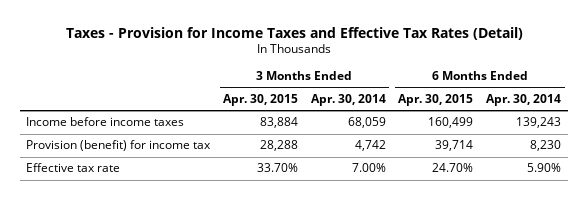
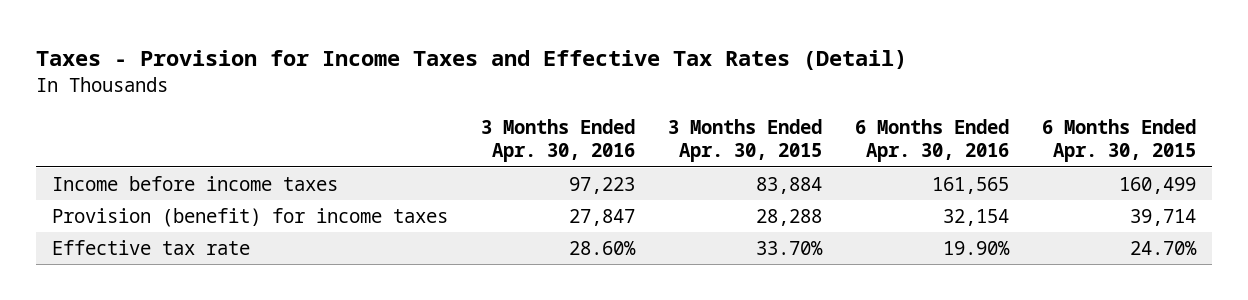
[310,94,386,107] Apr. 30, 2014 -> none
[486,94,562,107] Apr. 30, 2014 -> none
none -> [481,118,636,163] 3 Months Ended Apr. 30, 2016
none -> [854,118,1009,163] 6 Months Ended Apr. 30, 2016
[25,140,211,152] Provision (benefit) for income tax -> [52,208,449,228] Provision (benefit) for income taxes

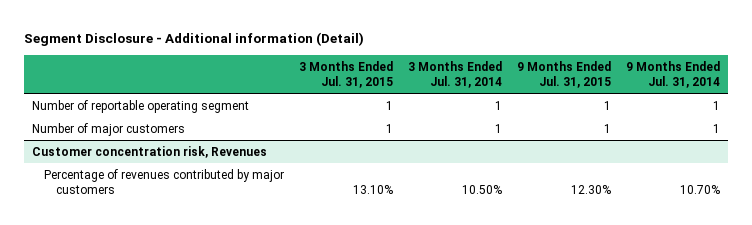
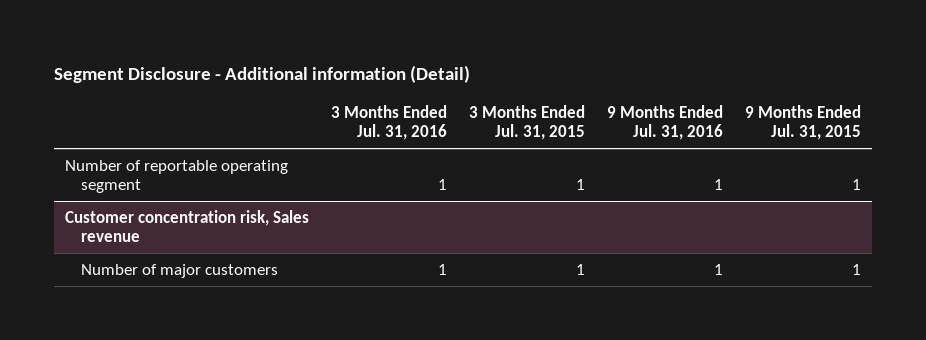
[408,60,503,88] 3 Months Ended Jul. 31, 2014 -> none
[626,60,721,88] 9 Months Ended Jul. 31, 2014 -> none
none -> [331,104,448,141] 3 Months Ended Jul. 31, 2016
none -> [607,104,724,141] 9 Months Ended Jul. 31, 2016
none -> [65,209,310,243] Customer concentration risk, Sales revenue
[31,145,267,158] Customer concentration risk, Revenues -> none
[44,168,285,195] Percentage of revenues contributed by major customers -> none

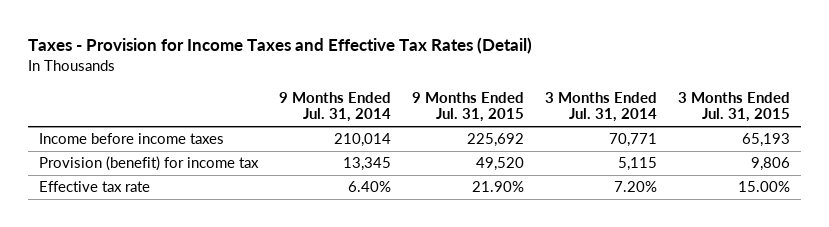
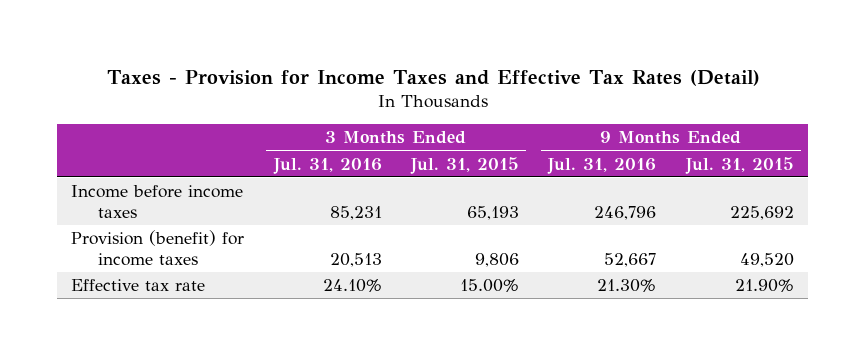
[279,91,392,123] 9 Months Ended Jul. 31, 2014 -> none
[545,91,658,123] 3 Months Ended Jul. 31, 2014 -> none
none -> [272,157,382,174] Jul. 31, 2016
none -> [547,157,657,174] Jul. 31, 2016
[38,156,259,172] Provision (benefit) for income tax -> [71,230,245,266] Provision (benefit) for income taxes

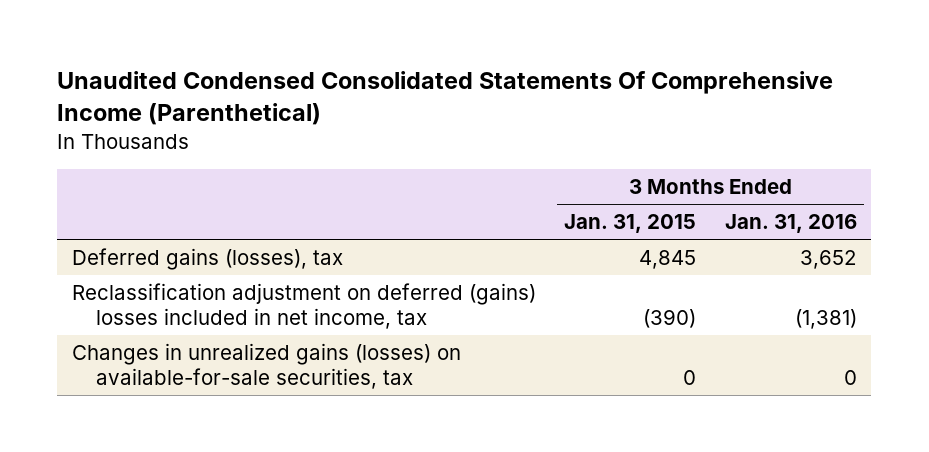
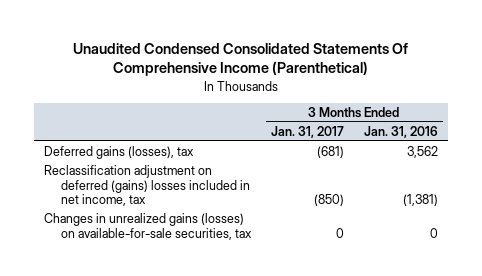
[564,214,697,234] Jan. 31, 2015 -> none
none -> [270,125,344,138] Jan. 31, 2017
[799,250,857,270] 3,652 -> [407,145,439,158] 3,562

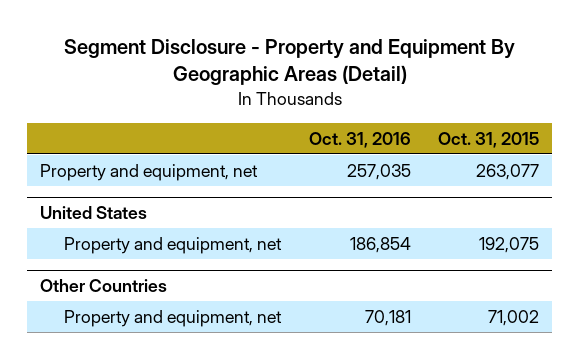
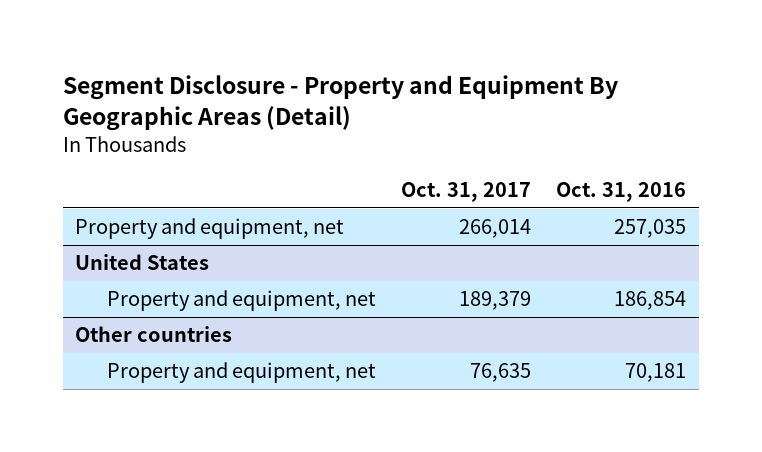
[437,131,539,148] Oct. 31, 2015 -> none
none -> [401,182,532,203] Oct. 31, 2017
[40,279,168,293] Other Countries -> [75,326,233,343] Other countries

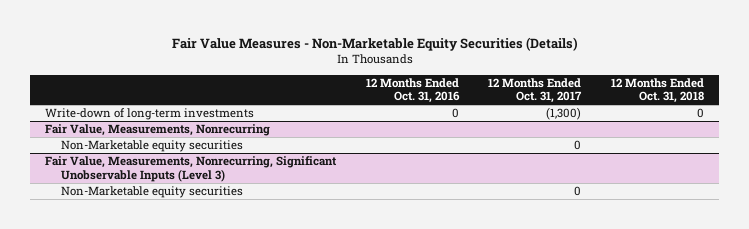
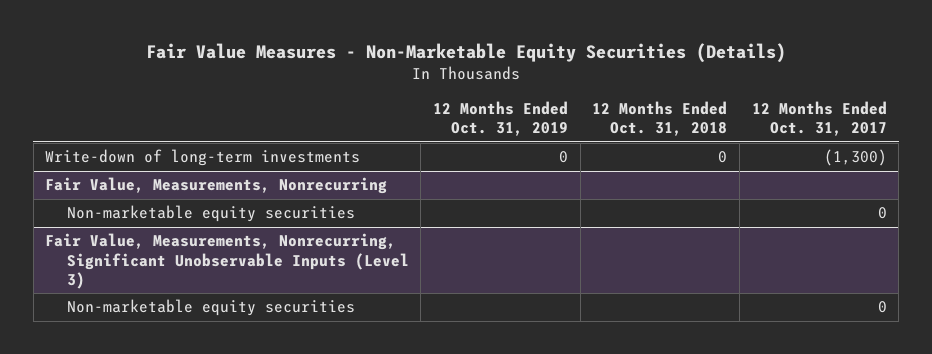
[365,77,460,104] 12 Months Ended Oct. 31, 2016 -> none
none -> [432,100,568,137] 12 Months Ended Oct. 31, 2019
[60,140,243,153] Non-Marketable equity securities -> [66,205,355,223] Non-marketable equity securities
[60,186,243,199] Non-Marketable equity securities -> [66,299,355,317] Non-marketable equity securities

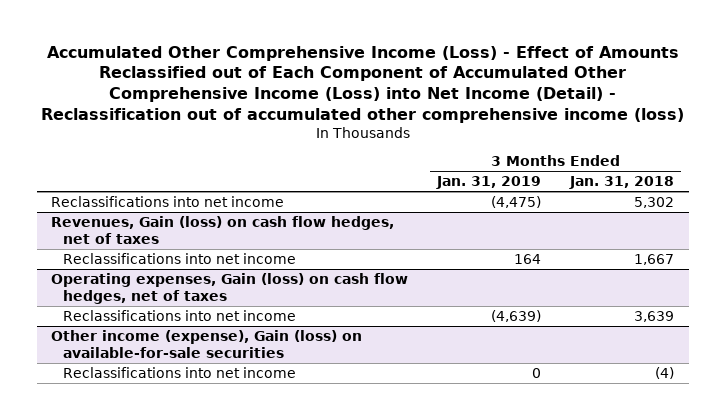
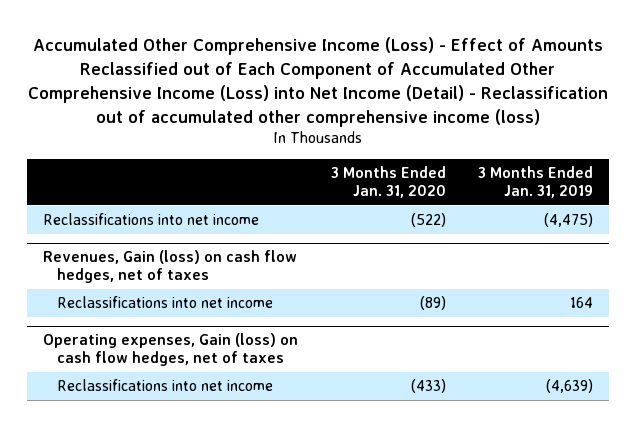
[569,176,675,190] Jan. 31, 2018 -> none
none -> [330,165,446,199] 3 Months Ended Jan. 31, 2020
[51,329,363,358] Other income (expense), Gain (loss) on available-for-sale securities -> none
[62,366,296,378] Reclassifications into net income -> none

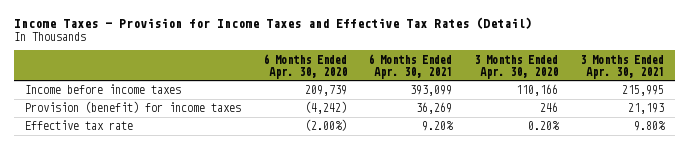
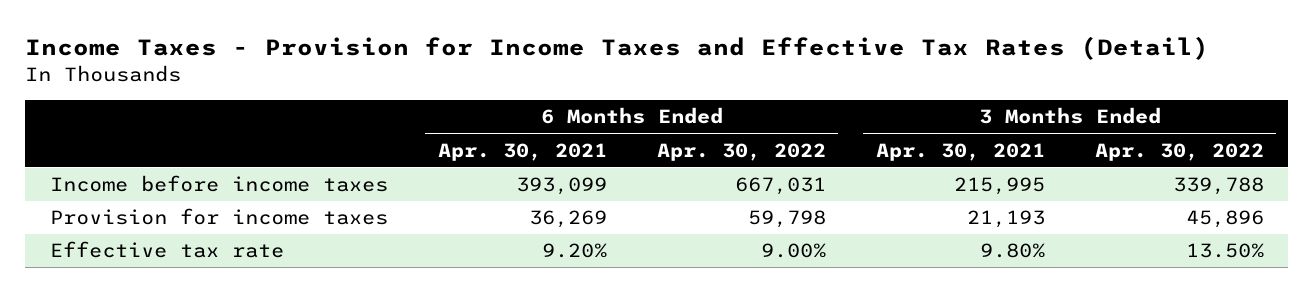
[262,53,347,79] 6 Months Ended Apr. 30, 2020 -> none
[474,54,559,79] 3 Months Ended Apr. 30, 2020 -> none
none -> [656,142,826,161] Apr. 30, 2022
none -> [1094,142,1264,161] Apr. 30, 2022
[24,101,241,114] Provision (benefit) for income taxes -> [49,208,388,226] Provision for income taxes

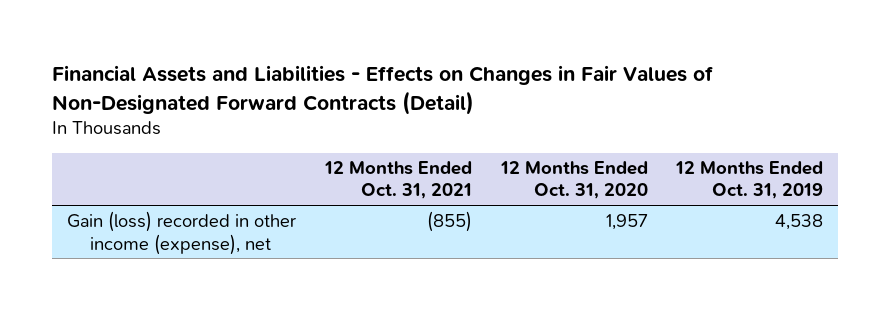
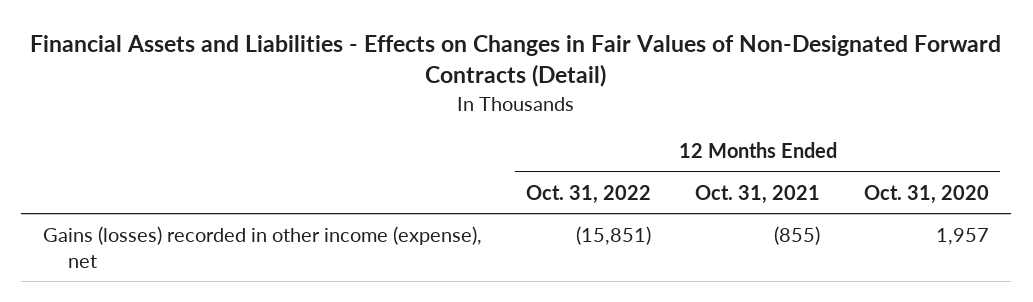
[675,160,824,200] 12 Months Ended Oct. 31, 2019 -> none
none -> [526,184,652,204] Oct. 31, 2022
[66,211,296,255] Gain (loss) recorded in other income (expense), net -> [43,225,483,268] Gains (losses) recorded in other income (expense), net

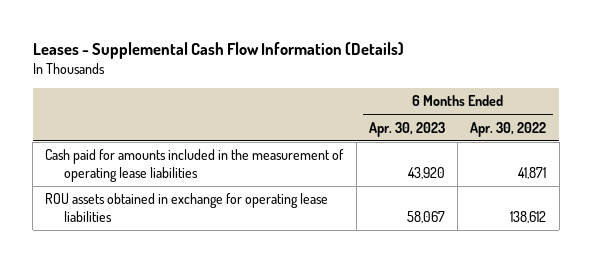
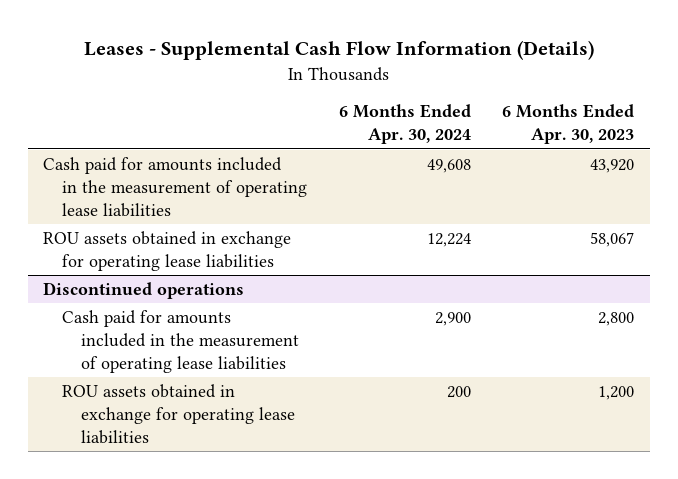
[470,121,547,137] Apr. 30, 2022 -> none
none -> [338,104,471,145] 6 Months Ended Apr. 30, 2024
none -> [43,281,245,299] Discontinued operations
none -> [62,309,299,373] Cash paid for amounts included in the measurement of operating lease liabilities
none -> [62,383,295,444] ROU assets obtained in exchange for operating lease liabilities

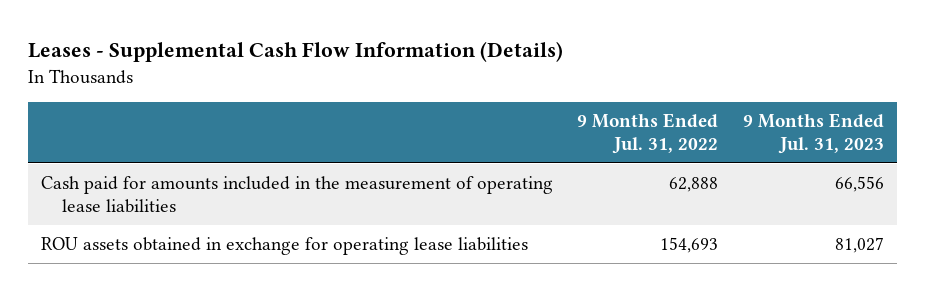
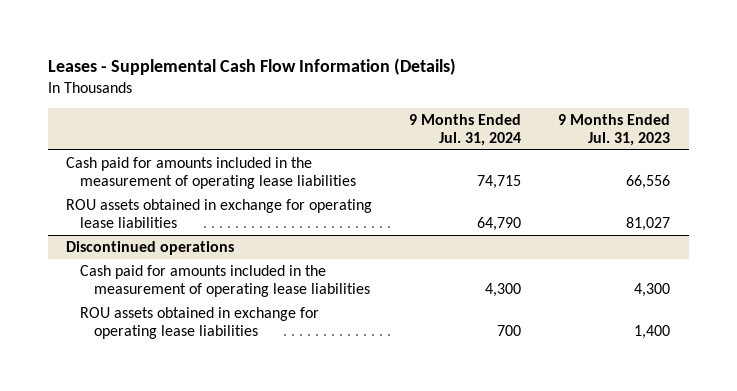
[577,112,719,154] 9 Months Ended Jul. 31, 2022 -> none
none -> [409,113,522,146] 9 Months Ended Jul. 31, 2024
none -> [66,240,235,255] Discontinued operations
none -> [79,264,370,298] Cash paid for amounts included in the measurement of operating lease liabilities
none -> [79,306,319,340] ROU assets obtained in exchange for operating lease liabilities

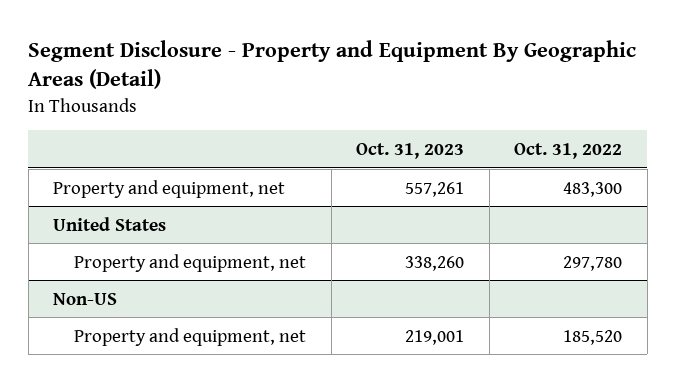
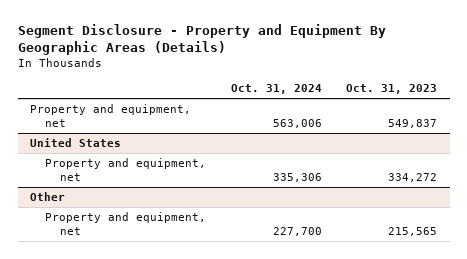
[28,40,637,90] Segment Disclosure - Property and Equipment By Geographic Areas (Detail) -> [17,24,386,56] Segment Disclosure - Property and Equipment By Geographic Areas (Details)
[514,142,623,159] Oct. 31, 2022 -> none
none -> [230,84,322,95] Oct. 31, 2024
[405,181,465,197] 557,261 -> [388,118,438,128] 549,837
[405,255,465,271] 338,260 -> [388,172,438,182] 334,272
[52,292,117,305] Non-US -> [30,192,66,202] Other
[405,329,465,345] 219,001 -> [388,226,438,236] 215,565

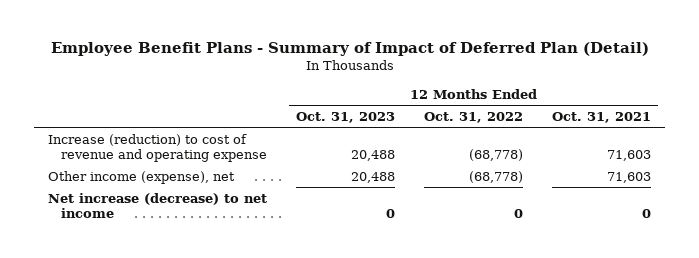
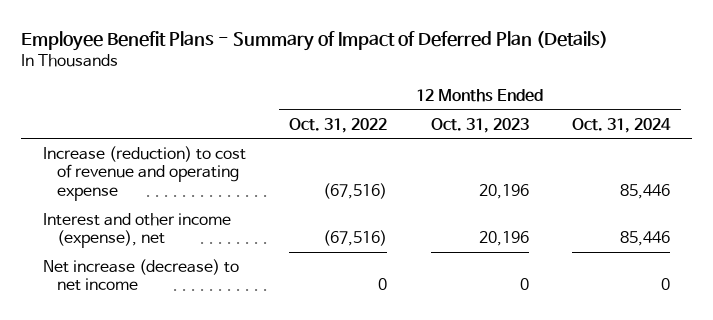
[50,42,649,57] Employee Benefit Plans - Summary of Impact of Deferred Plan (Detail) -> [21,31,609,52] Employee Benefit Plans - Summary of Impact of Deferred Plan (Details)
[551,111,651,123] Oct. 31, 2021 -> none
none -> [572,117,672,133] Oct. 31, 2024
[351,149,396,161] 20,488 -> [478,183,529,199] 20,196
[469,148,524,161] (68,778) -> [323,182,388,199] (67,516)
[48,170,236,184] Other income (expense), net -> [42,212,231,249] Interest and other income (expense), net
[351,171,396,183] 20,488 -> [478,231,529,247] 20,196
[469,170,524,183] (68,778) -> [323,230,388,247] (67,516)

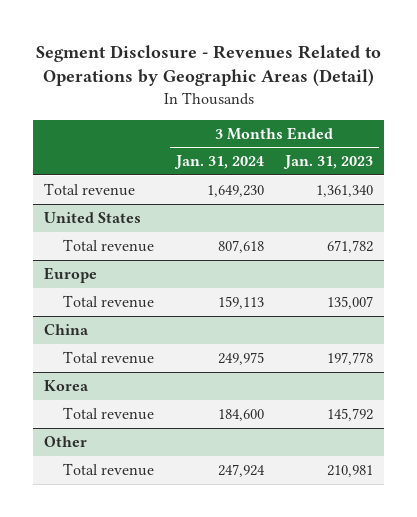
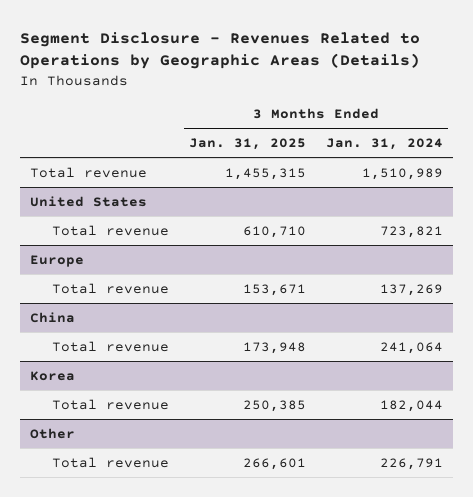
[35,44,381,87] Segment Disclosure - Revenues Related to Operations by Geographic Areas (Detail) -> [20,31,421,70] Segment Disclosure - Revenues Related to Operations by Geographic Areas (Details)
[283,155,374,170] Jan. 31, 2023 -> none
none -> [188,137,306,150] Jan. 31, 2025
[206,184,264,197] 1,649,230 -> [362,167,444,180] 1,510,989
[217,239,264,253] 807,618 -> [380,225,444,238] 723,821
[217,295,264,309] 159,113 -> [380,283,444,296] 137,269
[217,351,264,365] 249,975 -> [380,341,444,354] 241,064
[217,408,264,421] 184,600 -> [380,399,444,412] 182,044
[217,463,265,477] 247,924 -> [380,457,444,470] 226,791

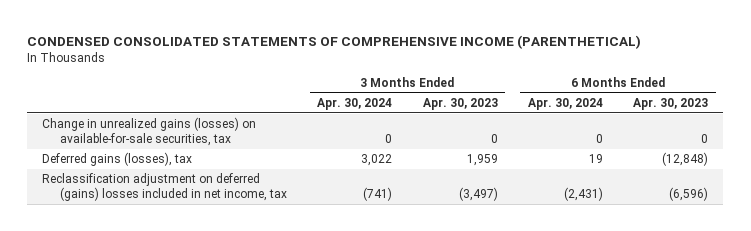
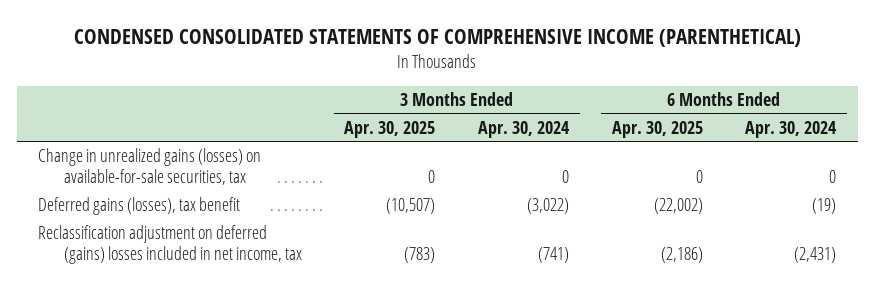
[422,97,498,110] Apr. 30, 2023 -> none
[633,97,709,110] Apr. 30, 2023 -> none
none -> [344,120,436,138] Apr. 30, 2025
none -> [611,120,703,138] Apr. 30, 2025
[42,152,193,167] Deferred gains (losses), tax -> [38,197,241,216] Deferred gains (losses), tax benefit
[361,154,393,167] 3,022 -> [527,198,570,215] (3,022)
[588,154,603,164] 19 -> [812,198,837,215] (19)

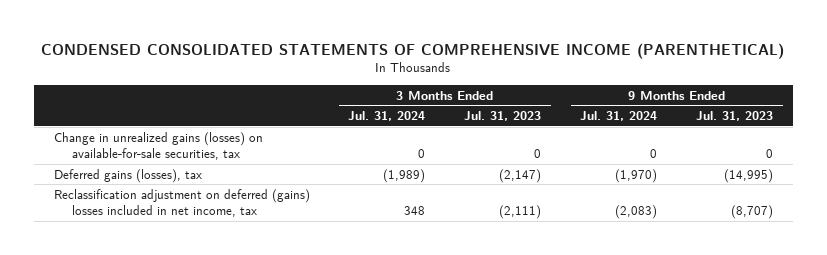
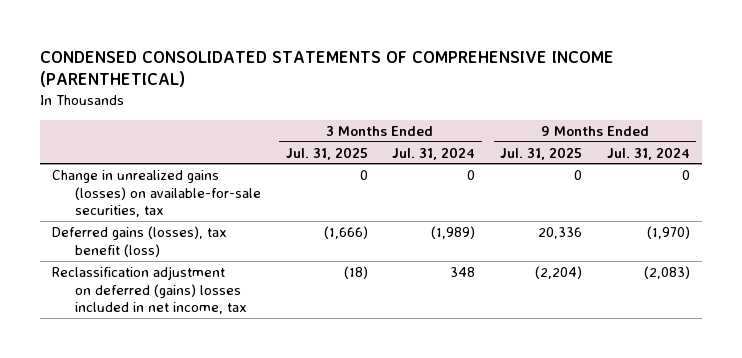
[464,111,542,122] Jul. 31, 2023 -> none
[696,111,774,122] Jul. 31, 2023 -> none
none -> [285,146,368,160] Jul. 31, 2025
none -> [500,146,583,160] Jul. 31, 2025
[53,168,202,183] Deferred gains (losses), tax -> [52,225,228,257] Deferred gains (losses), tax benefit (loss)

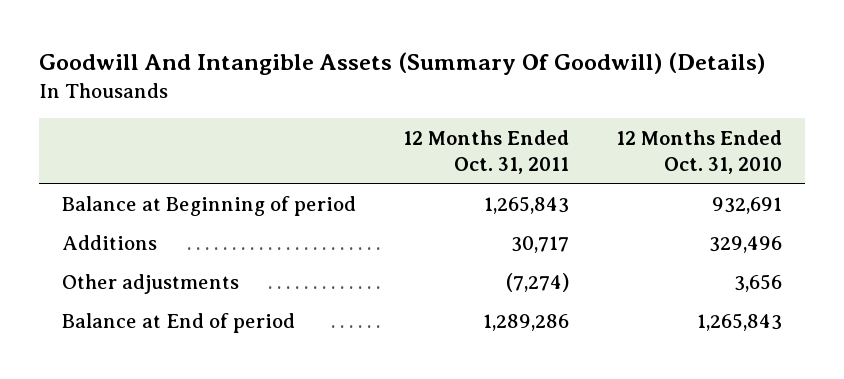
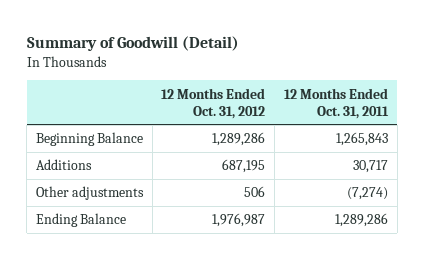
[38,52,765,76] Goodwill And Intangible Assets (Summary Of Goodwill) (Details) -> [26,36,239,52] Summary of Goodwill (Detail)
[616,129,783,174] 12 Months Ended Oct. 31, 2010 -> none
none -> [161,87,266,119] 12 Months Ended Oct. 31, 2012
[62,195,357,216] Balance at Beginning of period -> [35,132,143,147] Beginning Balance
[62,312,296,333] Balance at End of period -> [35,213,126,228] Ending Balance

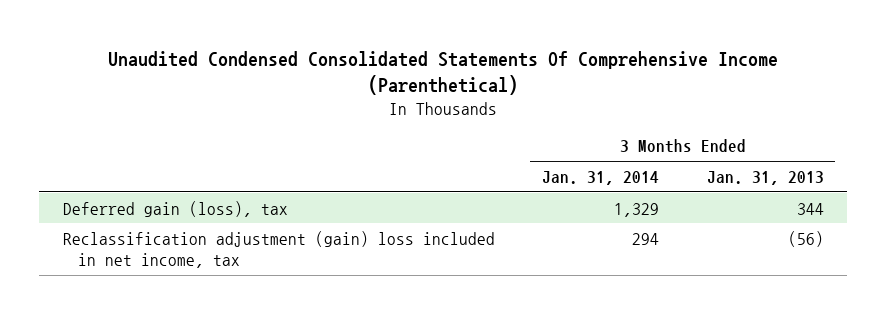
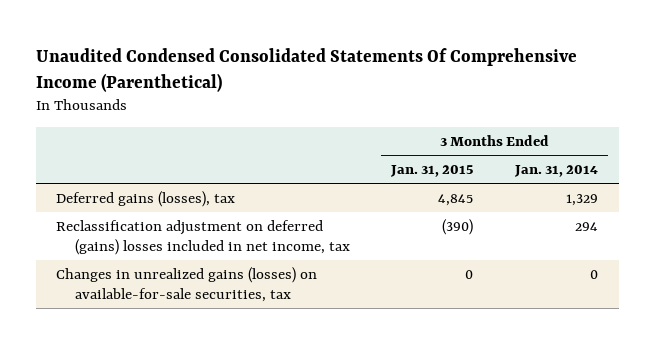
[706,170,824,185] Jan. 31, 2013 -> none
none -> [390,164,474,177] Jan. 31, 2015
[62,200,288,217] Deferred gain (loss), tax -> [56,190,236,207] Deferred gains (losses), tax
[62,230,495,269] Reclassification adjustment (gain) loss included in net income, tax -> [56,219,350,256] Reclassification adjustment on deferred (gains) losses included in net income, tax
none -> [56,266,318,303] Changes in unrealized gains (losses) on available-for-sale securities, tax

